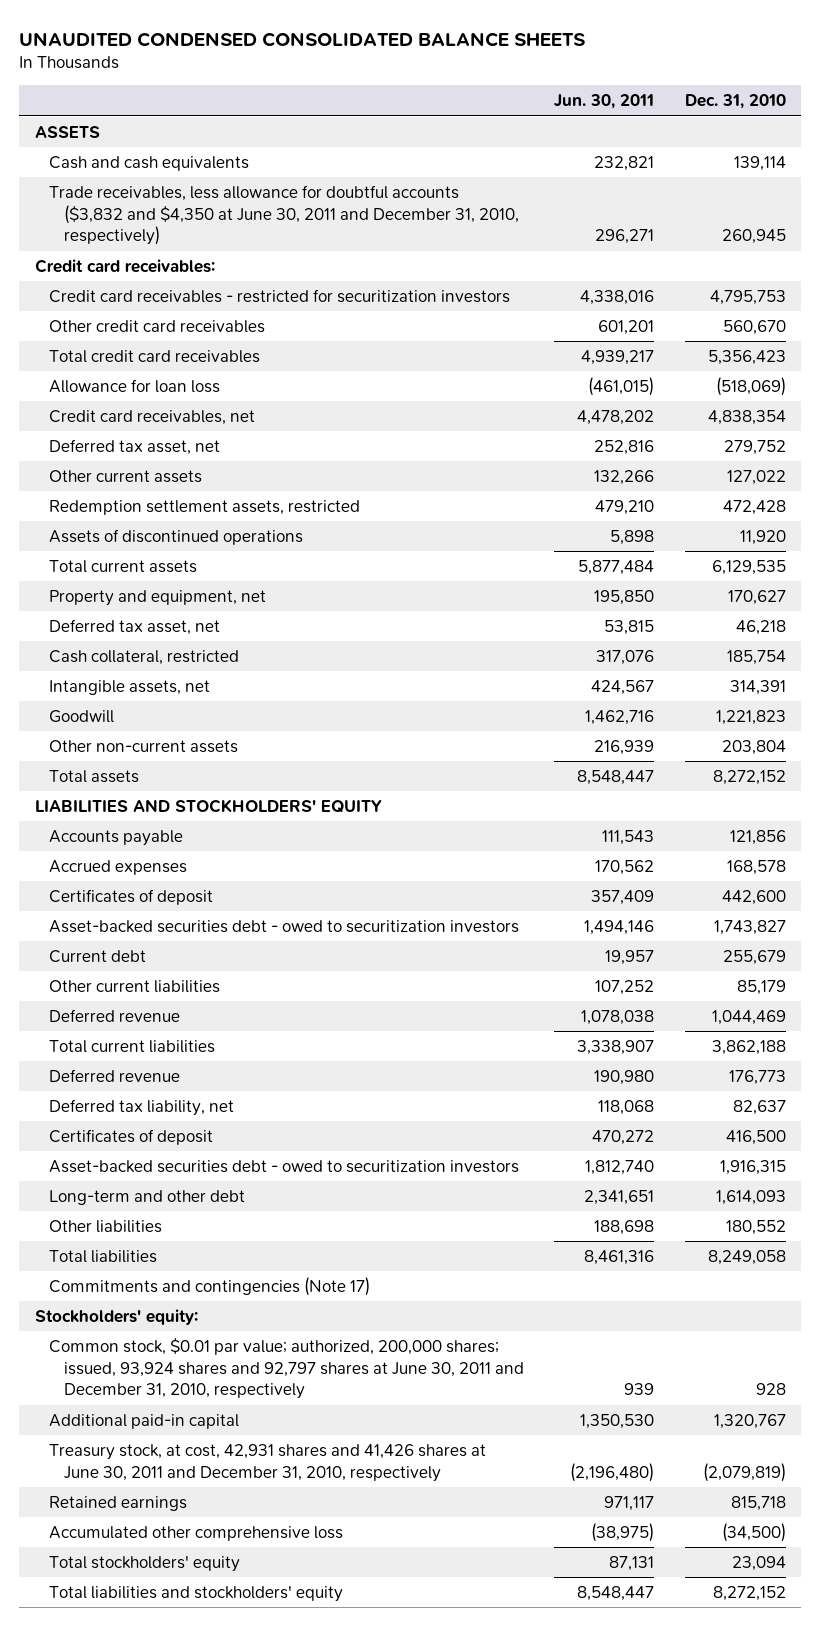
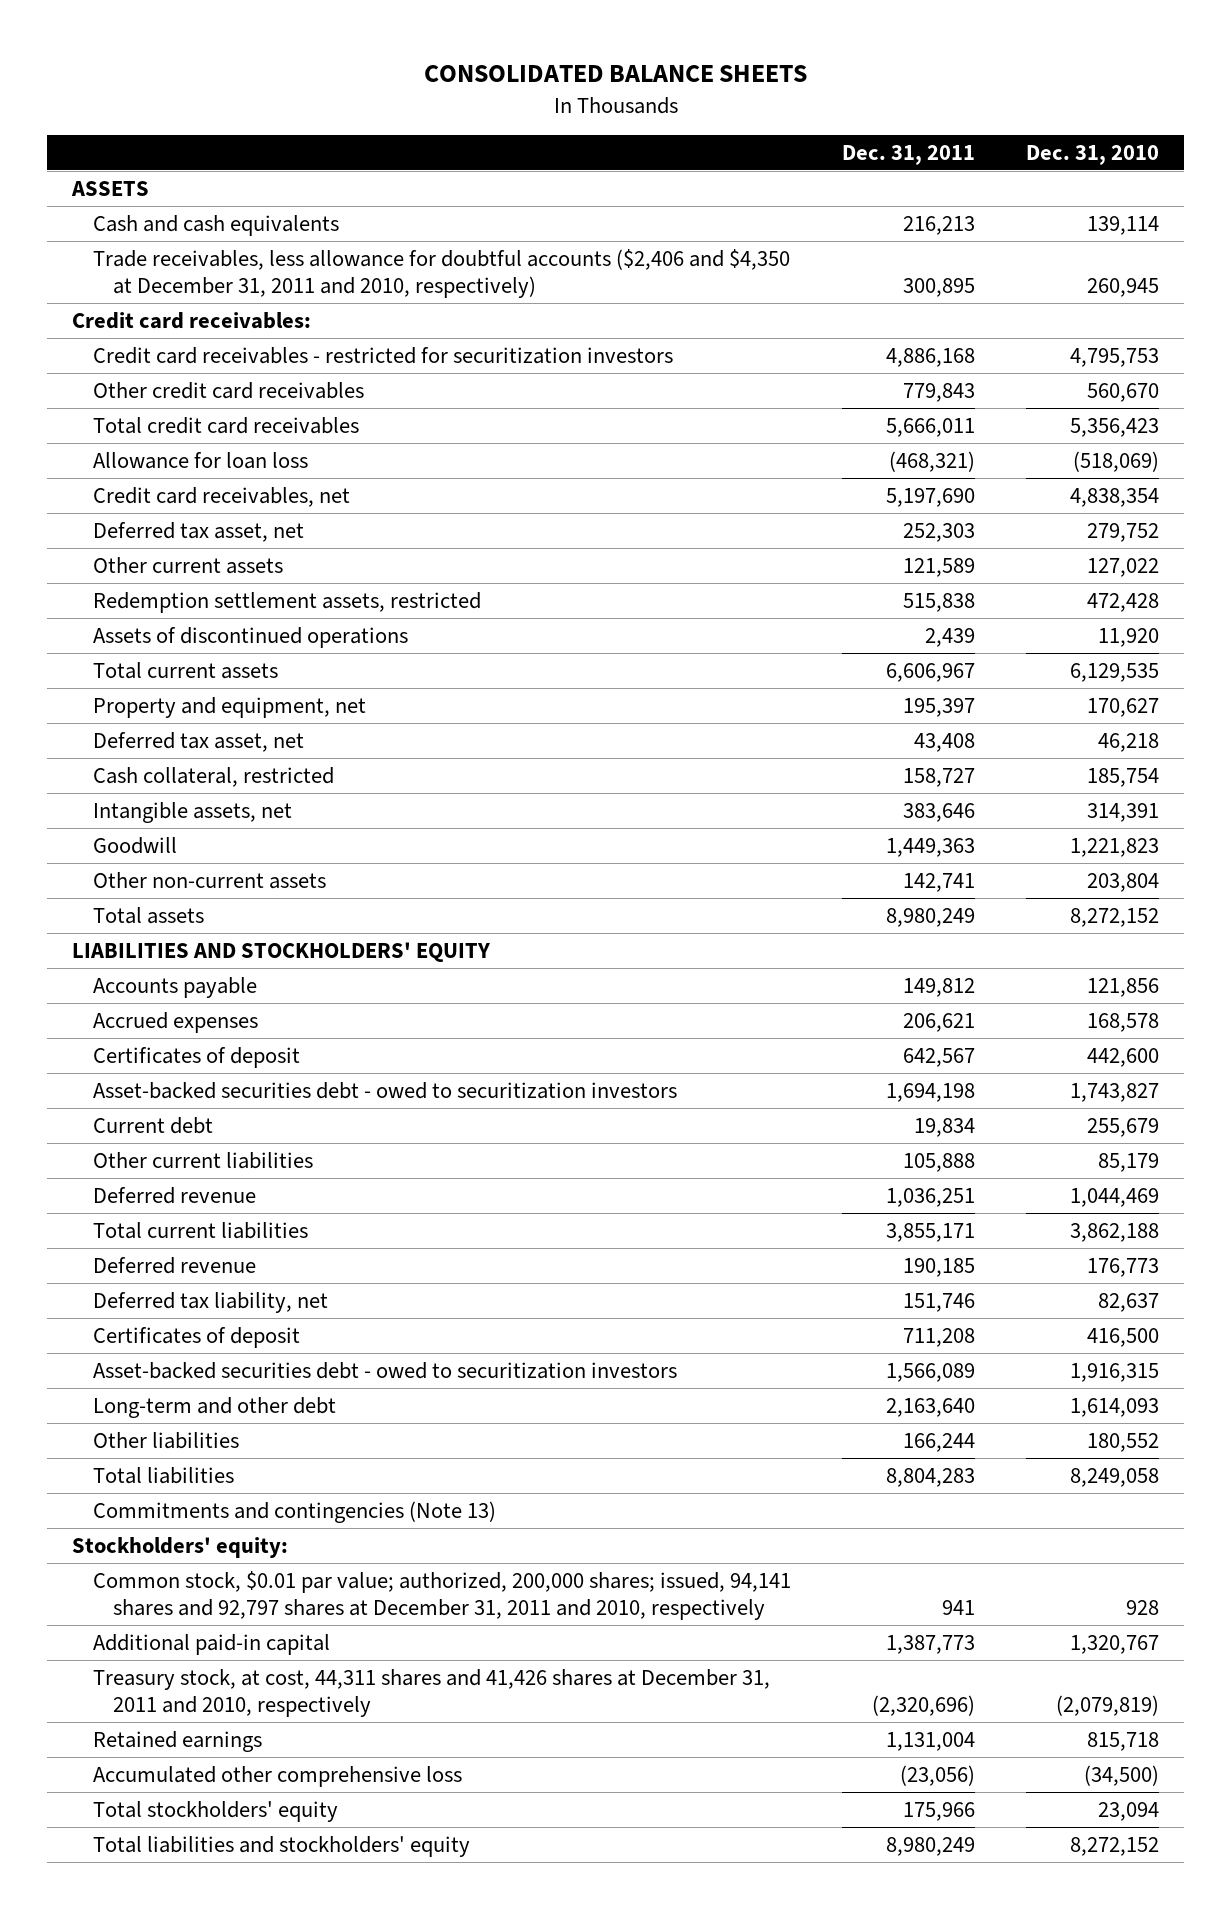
[19,31,586,47] UNAUDITED CONDENSED CONSOLIDATED BALANCE SHEETS -> [423,64,807,82] CONSOLIDATED BALANCE SHEETS
[554,94,655,110] Jun. 30, 2011 -> none
none -> [841,145,975,166] Dec. 31, 2011
[49,184,519,246] Trade receivables, less allowance for doubtful accounts ($3,832 and $4,350 at June 30, 2011 and December 31, 2010, respectively) -> [92,248,790,298] Trade receivables, less allowance for doubtful accounts ($2,406 and $4,350 at December 31, 2011 and 2010, respectively)
[49,1276,371,1296] Commitments and contingencies (Note 17) -> [92,1500,496,1523] Commitments and contingencies (Note 13)
[49,1337,524,1400] Common stock, $0.01 par value; authorized, 200,000 shares; issued, 93,924 shares and 92,797 shares at June 30, 2011 and December 31, 2010, respectively -> [92,1570,791,1620] Common stock, $0.01 par value; authorized, 200,000 shares; issued, 94,141 shares and 92,797 shares at December 31, 2011 and 2010, respectively
[49,1443,487,1482] Treasury stock, at cost, 42,931 shares and 41,426 shares at June 30, 2011 and December 31, 2010, respectively -> [92,1668,770,1717] Treasury stock, at cost, 44,311 shares and 41,426 shares at December 31, 2011 and 2010, respectively

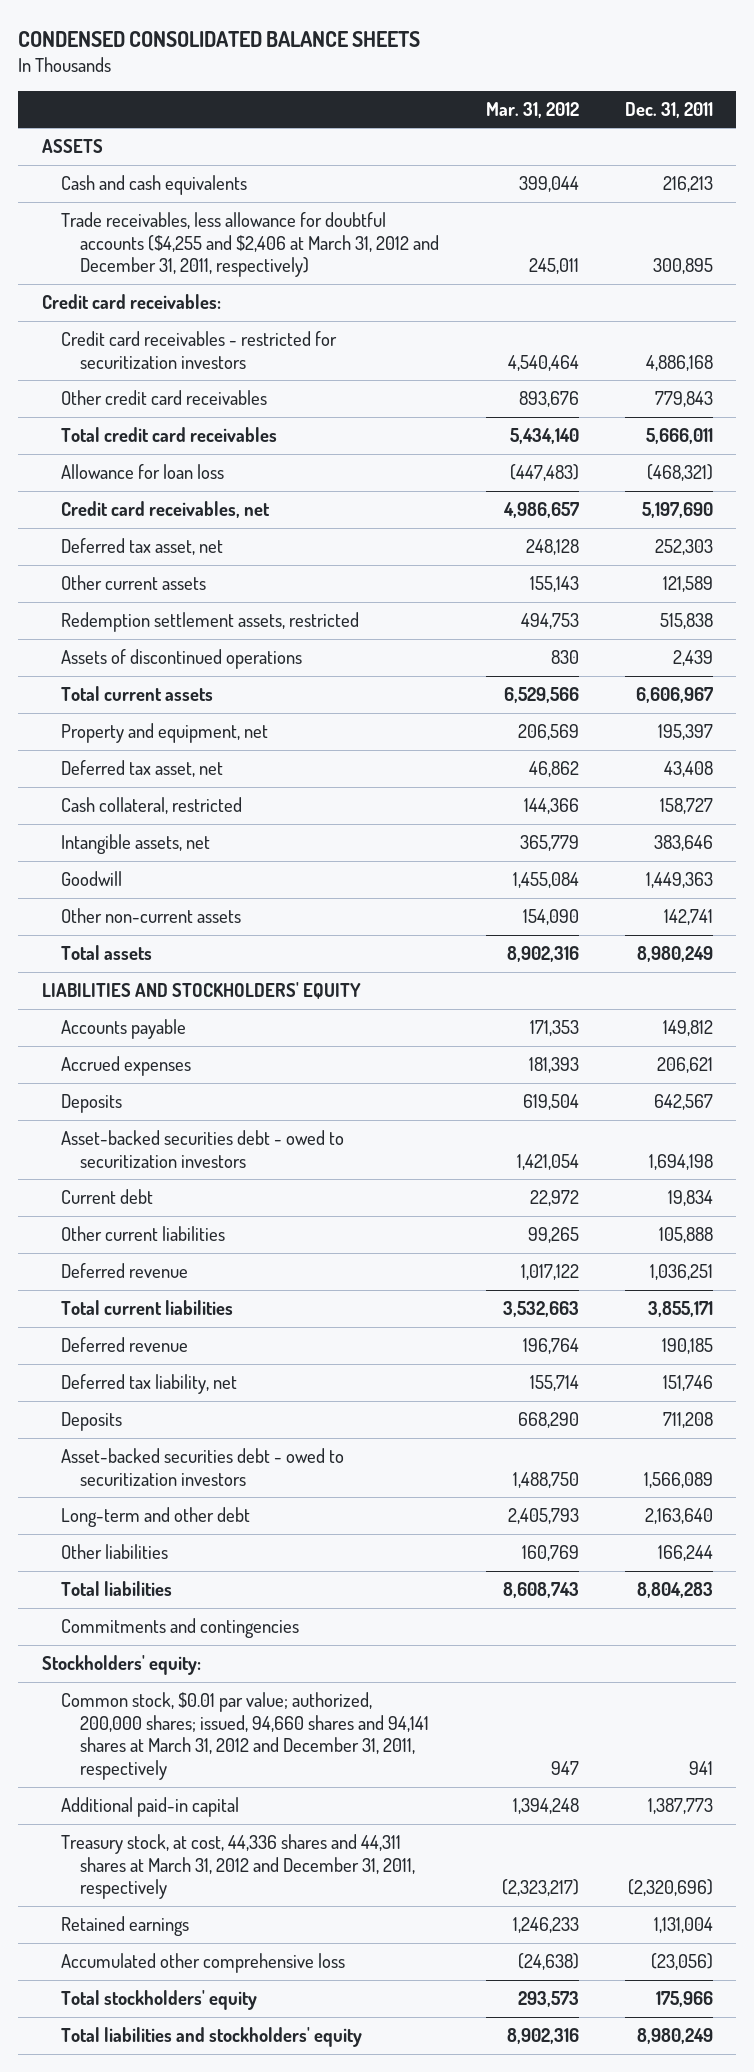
[423,64,807,82] CONSOLIDATED BALANCE SHEETS -> [18,31,421,48] CONDENSED CONSOLIDATED BALANCE SHEETS
[1025,145,1159,166] Dec. 31, 2010 -> none
none -> [485,101,579,118] Mar. 31, 2012
[92,248,790,298] Trade receivables, less allowance for doubtful accounts ($2,406 and $4,350 at December 31, 2011 and 2010, respectively) -> [60,212,440,278] Trade receivables, less allowance for doubtful accounts ($4,255 and $2,406 at March 31, 2012 and December 31, 2011, respectively)
[92,1046,300,1068] Certificates of deposit -> [60,1094,122,1114] Deposits
[92,1326,300,1348] Certificates of deposit -> [60,1412,122,1432] Deposits
[92,1500,496,1523] Commitments and contingencies (Note 13) -> [60,1618,299,1639] Commitments and contingencies
[92,1570,791,1620] Common stock, $0.01 par value; authorized, 200,000 shares; issued, 94,141 shares and 92,797 shares at December 31, 2011 and 2010, respectively -> [60,1692,430,1781] Common stock, $0.01 par value; authorized, 200,000 shares; issued, 94,660 shares and 94,141 shares at March 31, 2012 and December 31, 2011, respectively
[92,1668,770,1717] Treasury stock, at cost, 44,311 shares and 41,426 shares at December 31, 2011 and 2010, respectively -> [60,1834,416,1900] Treasury stock, at cost, 44,336 shares and 44,311 shares at March 31, 2012 and December 31, 2011, respectively

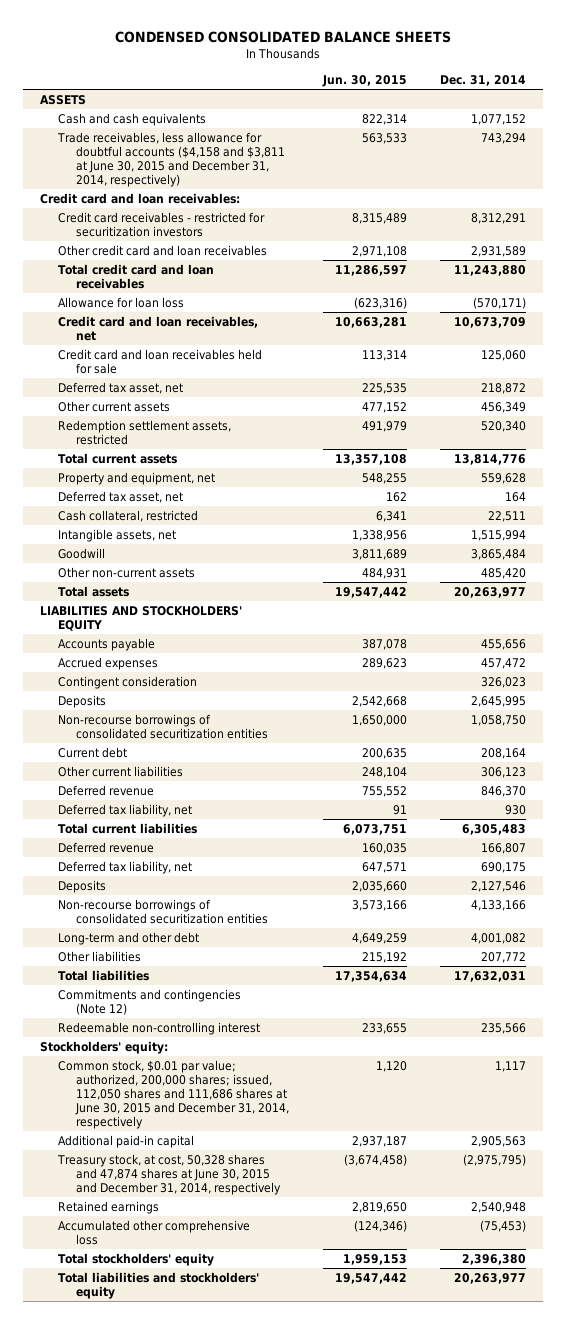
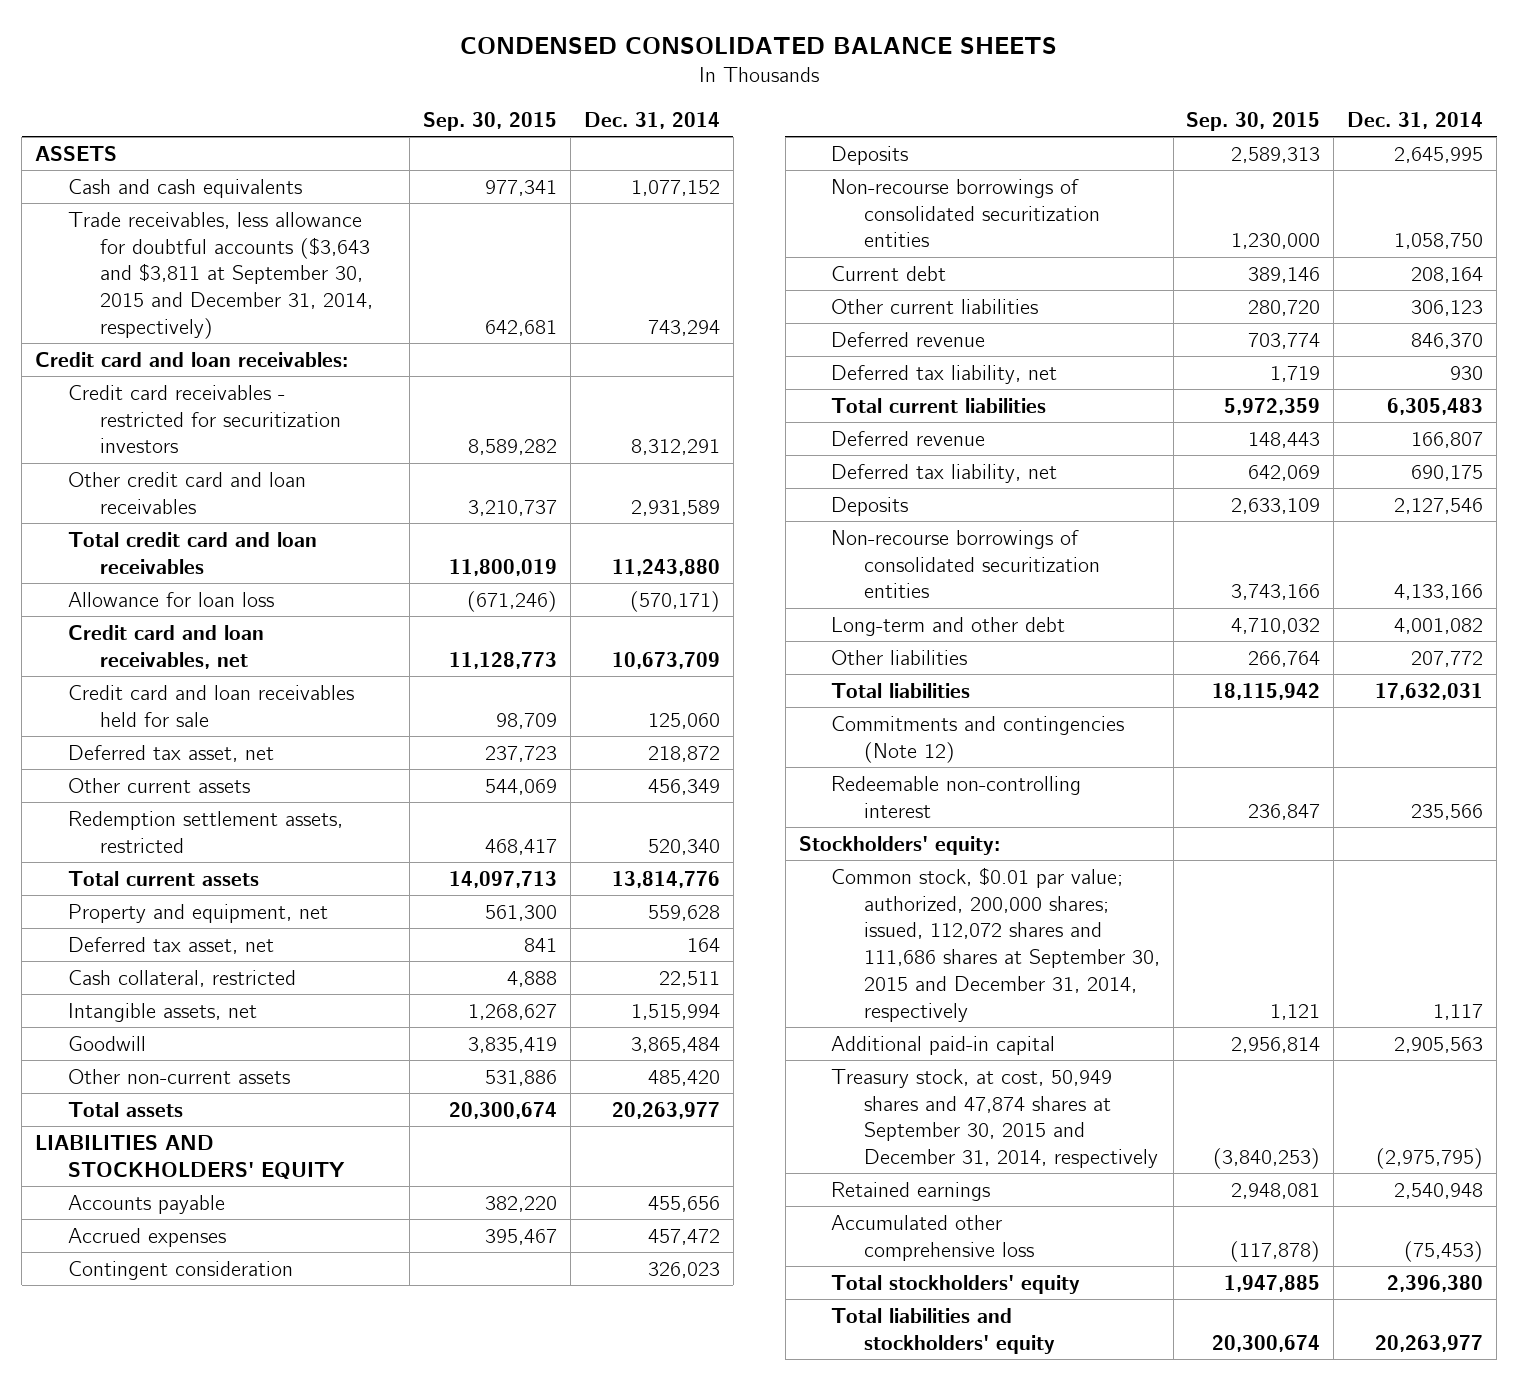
[321,74,407,87] Jun. 30, 2015 -> none
none -> [422,112,557,132] Sep. 30, 2015
[57,131,285,187] Trade receivables, less allowance for doubtful accounts ($4,158 and $3,811 at June 30, 2015 and December 31, 2014, respectively) -> [67,211,373,340] Trade receivables, less allowance for doubtful accounts ($3,643 and $3,811 at September 30, 2015 and December 31, 2014, respectively)
[58,1059,289,1129] Common stock, $0.01 par value; authorized, 200,000 shares; issued, 112,050 shares and 111,686 shares at June 30, 2015 and December 31, 2014, respectively -> [831,866,1160,1022] Common stock, $0.01 par value; authorized, 200,000 shares; issued, 112,072 shares and 111,686 shares at September 30, 2015 and December 31, 2014, respectively
[57,1153,281,1195] Treasury stock, at cost, 50,328 shares and 47,874 shares at June 30, 2015 and December 31, 2014, respectively -> [831,1068,1158,1169] Treasury stock, at cost, 50,949 shares and 47,874 shares at September 30, 2015 and December 31, 2014, respectively

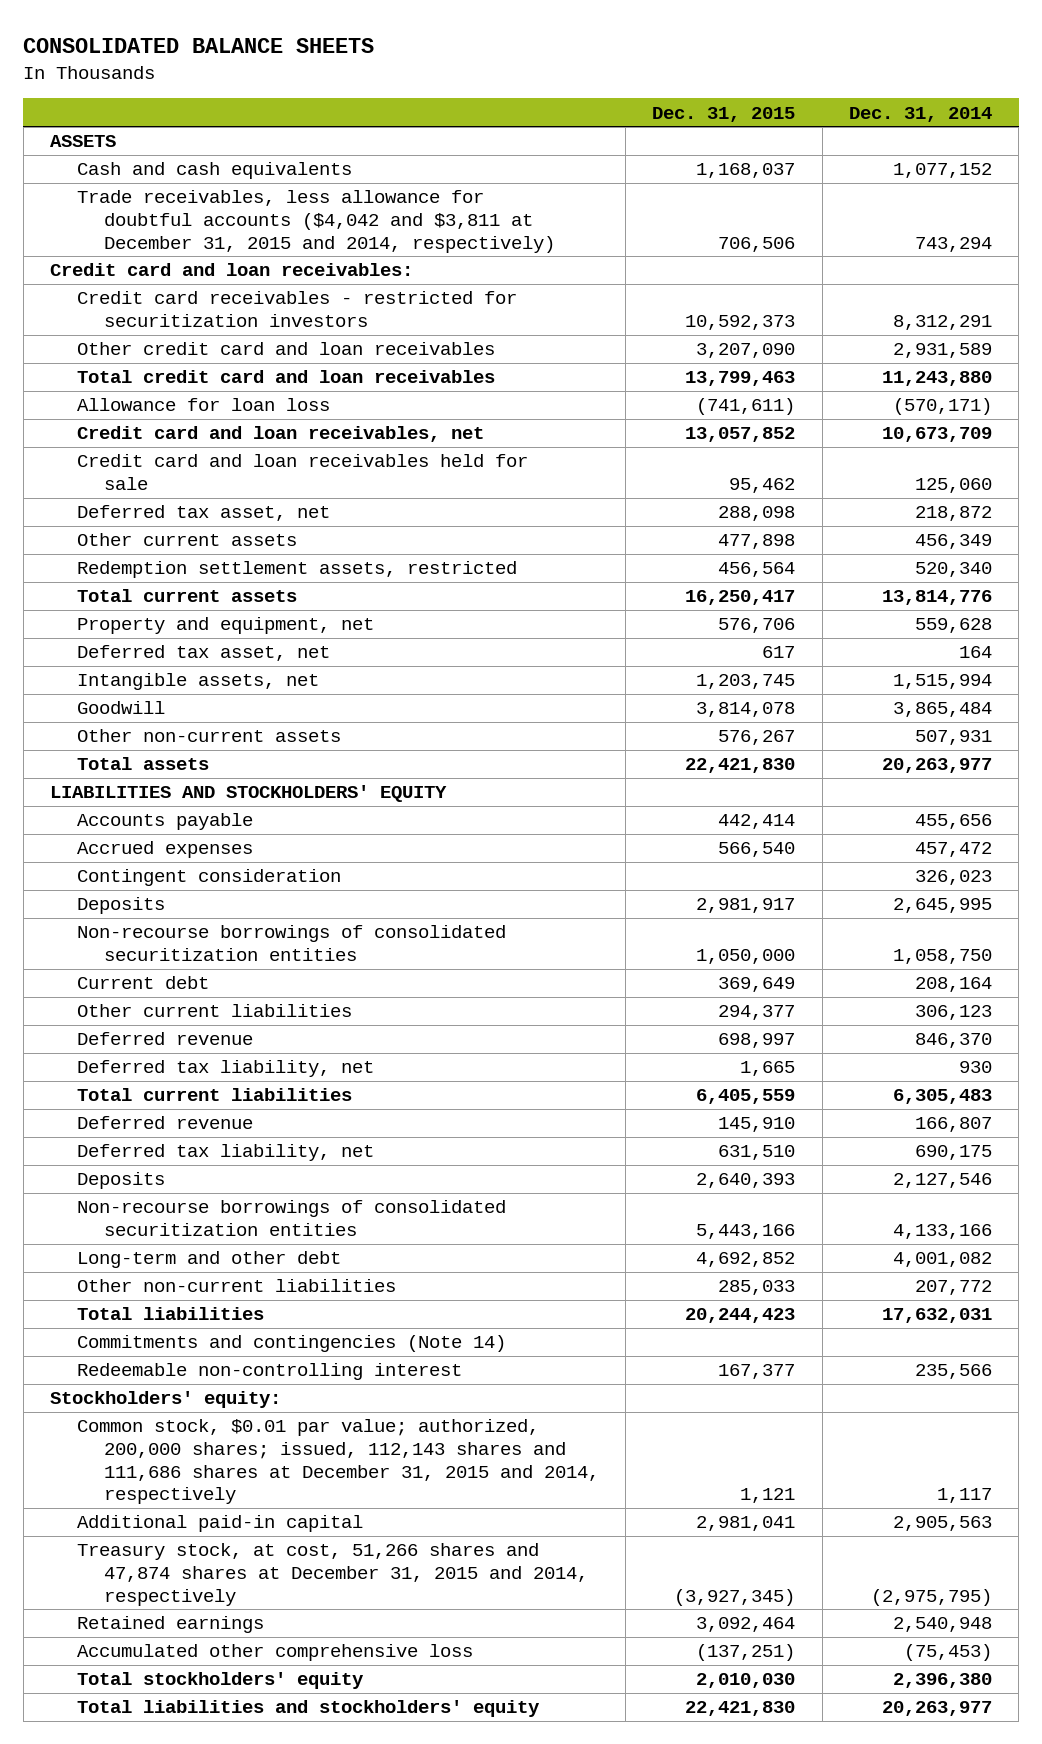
[460,37,1058,55] CONDENSED CONSOLIDATED BALANCE SHEETS -> [23,38,375,54] CONSOLIDATED BALANCE SHEETS
[422,112,557,132] Sep. 30, 2015 -> none
none -> [652,106,796,122] Dec. 31, 2015
[67,211,373,340] Trade receivables, less allowance for doubtful accounts ($3,643 and $3,811 at September 30, 2015 and December 31, 2014, respectively) -> [77,190,556,253] Trade receivables, less allowance for doubtful accounts ($4,042 and $3,811 at December 31, 2015 and 2014, respectively)
[67,969,296,987] Cash collateral, restricted -> none
[647,1069,720,1086] 485,420 -> [914,730,992,746] 507,931
[831,649,968,665] Other liabilities -> [77,1279,397,1293] Other non-current liabilities
[831,715,1125,763] Commitments and contingencies (Note 12) -> [77,1335,507,1353] Commitments and contingencies (Note 14)
[831,866,1160,1022] Common stock, $0.01 par value; authorized, 200,000 shares; issued, 112,072 shares and 111,686 shares at September 30, 2015 and December 31, 2014, respectively -> [77,1419,600,1505] Common stock, $0.01 par value; authorized, 200,000 shares; issued, 112,143 shares and 111,686 shares at December 31, 2015 and 2014, respectively
[831,1068,1158,1169] Treasury stock, at cost, 50,949 shares and 47,874 shares at September 30, 2015 and December 31, 2014, respectively -> [77,1543,589,1606] Treasury stock, at cost, 51,266 shares and 47,874 shares at December 31, 2015 and 2014, respectively

